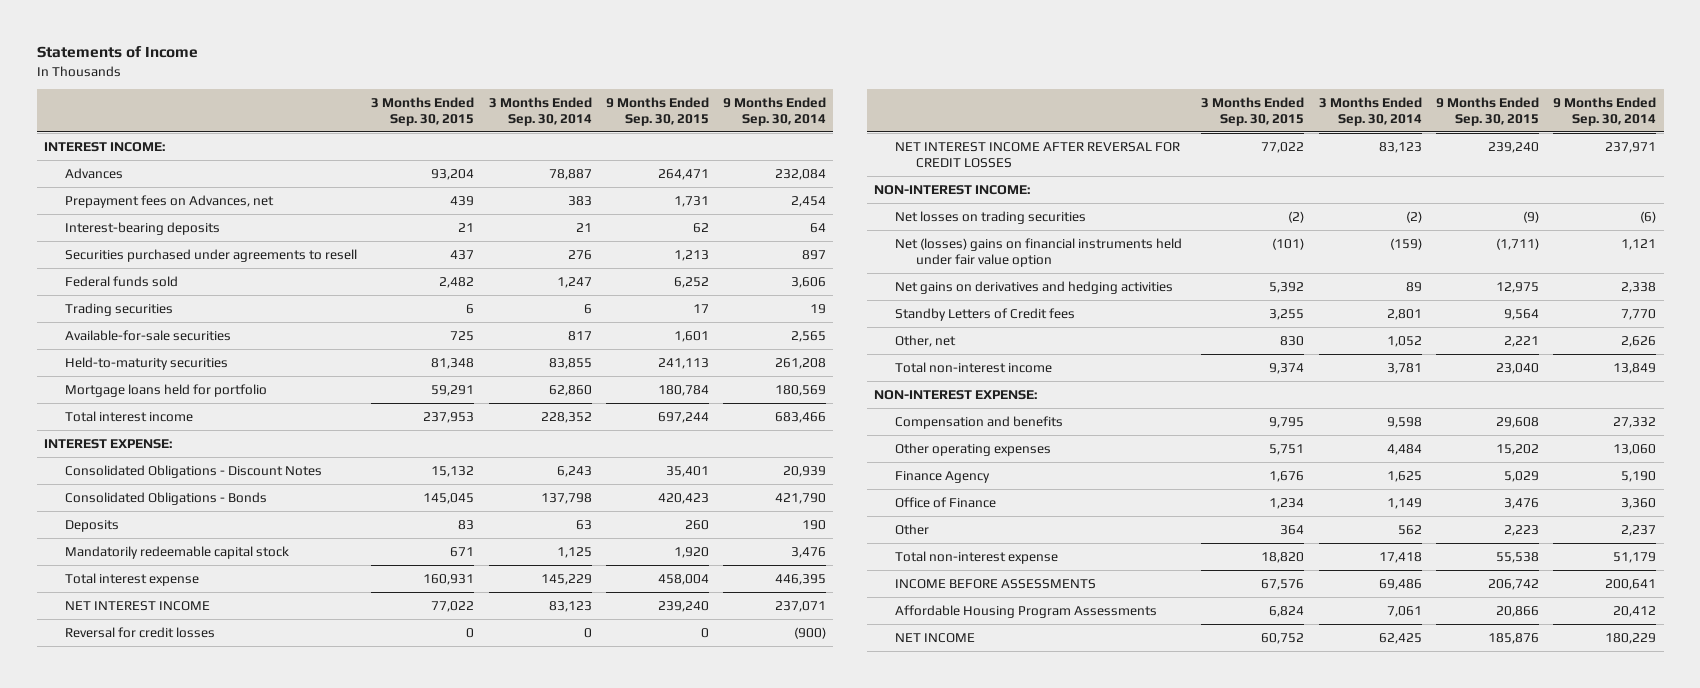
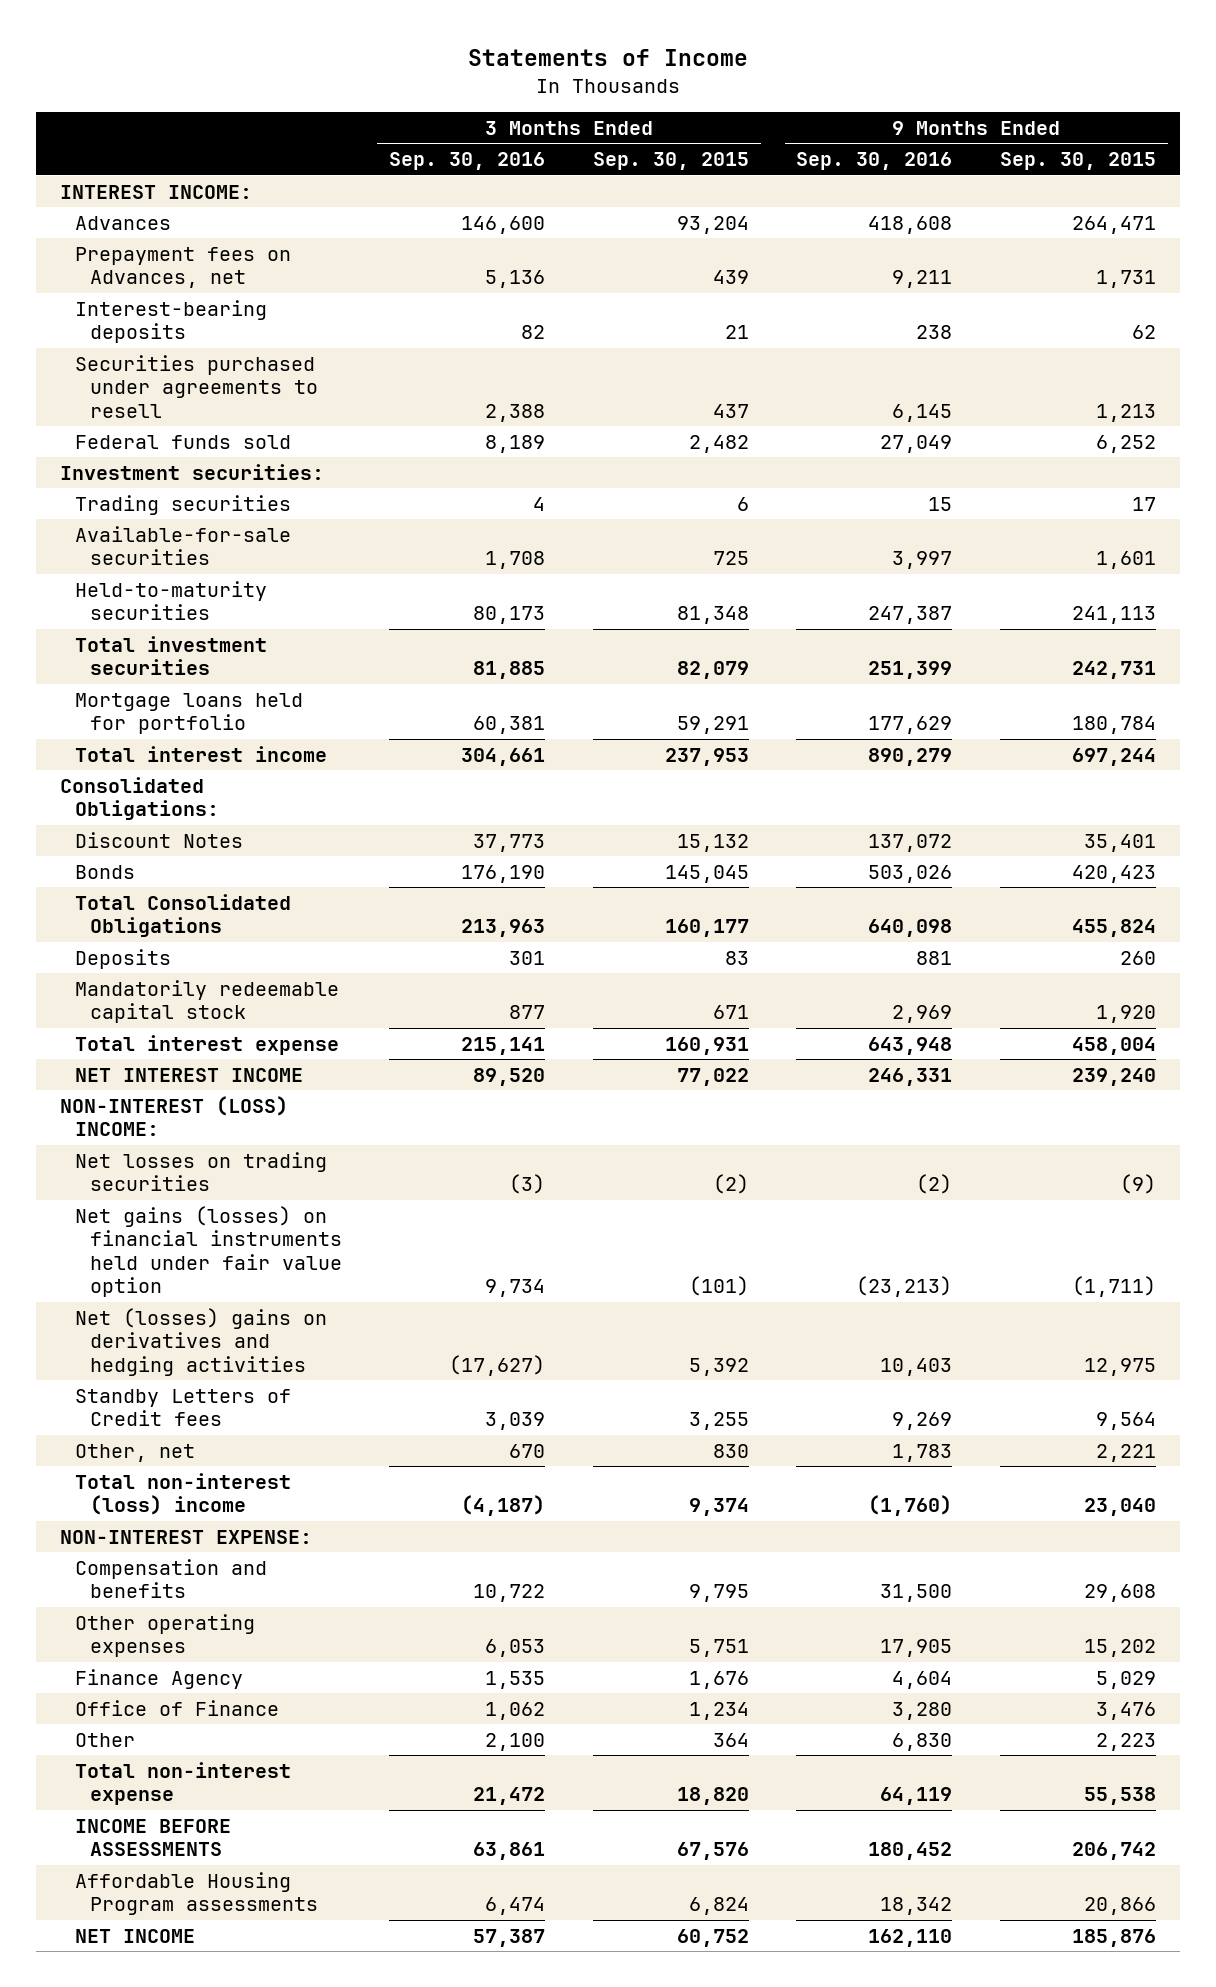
[488,96,592,126] 3 Months Ended Sep. 30, 2014 -> none
[723,96,827,126] 9 Months Ended Sep. 30, 2014 -> none
none -> [389,152,546,171] Sep. 30, 2016
none -> [796,152,953,171] Sep. 30, 2016
none -> [59,463,324,480] Investment securities:
none -> [74,635,267,676] Total investment securities
[43,438,172,449] INTEREST EXPENSE: -> none
none -> [59,776,219,821] Consolidated Obligations:
[64,464,322,478] Consolidated Obligations - Discount Notes -> [74,831,243,848] Discount Notes
[64,491,267,505] Consolidated Obligations - Bonds -> [74,864,135,879] Bonds
none -> [74,893,291,938] Total Consolidated Obligations
[64,626,215,638] Reversal for credit losses -> none
[895,141,1181,168] NET INTEREST INCOME AFTER REVERSAL FOR CREDIT LOSSES -> none
[873,184,1030,195] NON-INTEREST INCOME: -> [59,1095,288,1137] NON-INTEREST (LOSS) INCOME:
[895,237,1183,267] Net (losses) gains on financial instruments held under fair value option -> [74,1205,342,1298] Net gains (losses) on financial instruments held under fair value option
[895,280,1174,294] Net gains on derivatives and hedging activities -> [74,1307,327,1376] Net (losses) gains on derivatives and hedging activities
[895,361,1053,373] Total non-interest income -> [74,1472,291,1516] Total non-interest (loss) income
[895,604,1158,618] Affordable Housing Program Assessments -> [74,1871,318,1916] Affordable Housing Program assessments

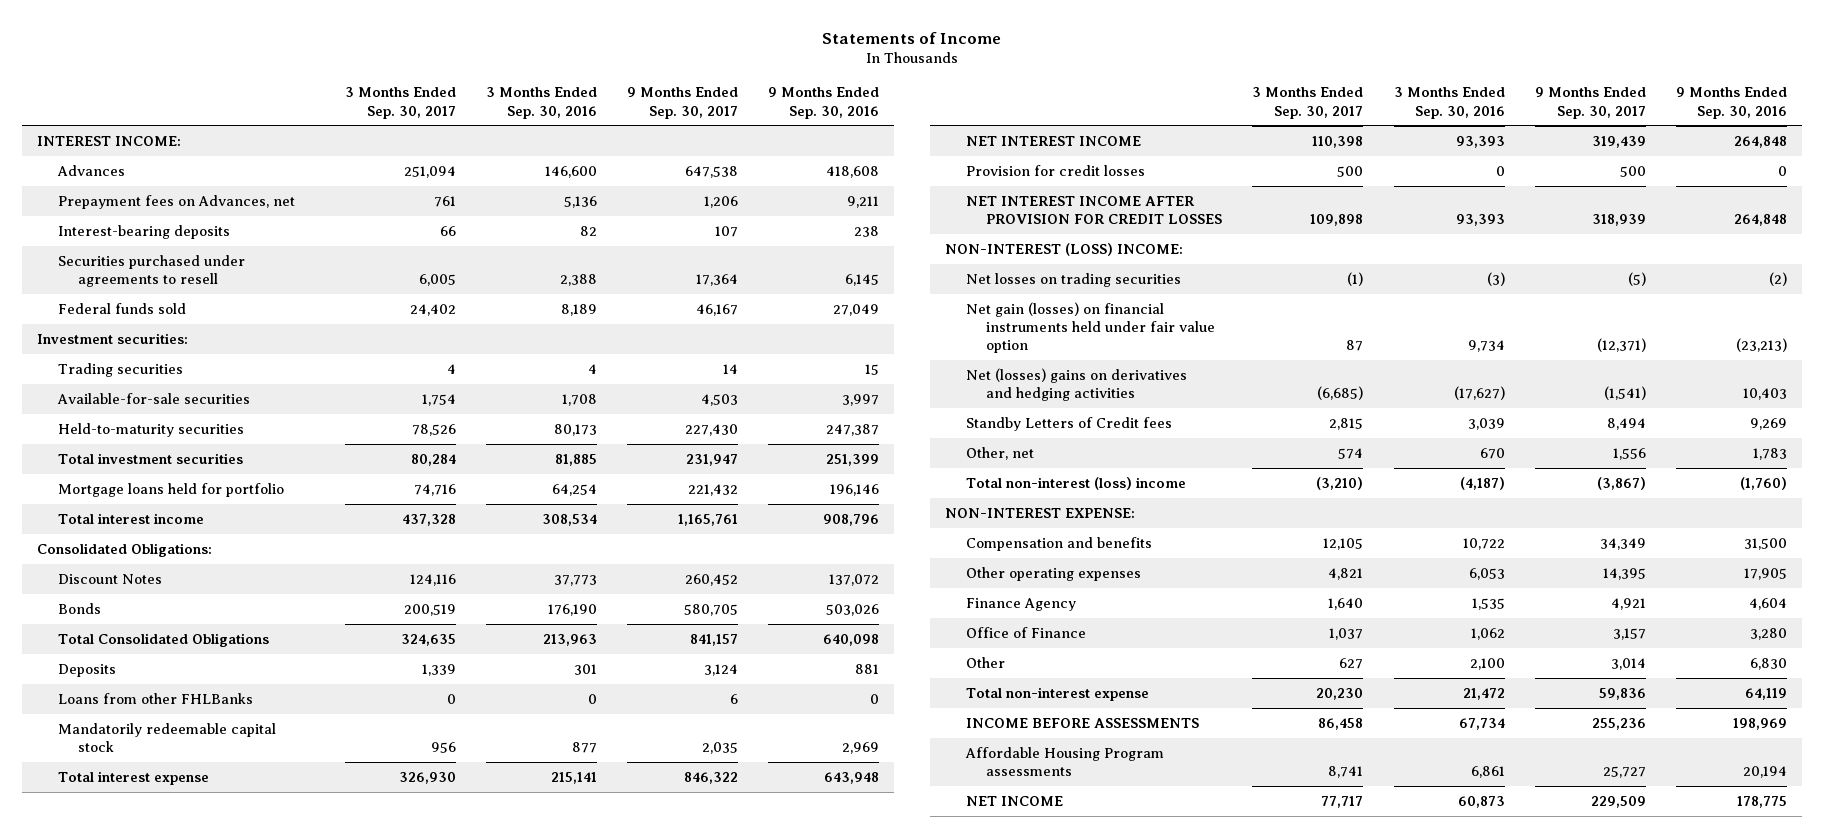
[592,152,749,171] Sep. 30, 2015 -> none
[999,152,1156,171] Sep. 30, 2015 -> none
none -> [344,87,456,119] 3 Months Ended Sep. 30, 2017
none -> [626,87,738,119] 9 Months Ended Sep. 30, 2017
[473,716,546,735] 60,381 -> [551,483,597,496] 64,254
[868,716,953,735] 177,629 -> [830,483,880,496] 196,146
[461,747,546,766] 304,661 -> [541,513,597,526] 308,534
[868,747,953,766] 890,279 -> [823,513,880,526] 908,796
none -> [57,692,253,704] Loans from other FHLBanks
[473,1067,546,1086] 89,520 -> [1455,135,1505,148] 93,393
[868,1067,953,1086] 246,331 -> [1734,135,1788,148] 264,848
none -> [965,164,1145,176] Provision for credit losses
none -> [965,195,1223,224] NET INTEREST INCOME AFTER PROVISION FOR CREDIT LOSSES
[74,1205,342,1298] Net gains (losses) on financial instruments held under fair value option -> [965,301,1216,354] Net gain (losses) on financial instruments held under fair value option
[473,1842,546,1861] 63,861 -> [1458,717,1505,730] 67,734
[868,1842,953,1861] 180,452 -> [1733,717,1788,730] 198,969
[485,1897,546,1916] 6,474 -> [1470,765,1505,778] 6,861
[880,1897,953,1916] 18,342 -> [1743,765,1788,778] 20,194
[473,1928,546,1947] 57,387 -> [1457,795,1505,808] 60,873
[868,1928,953,1947] 162,110 -> [1737,795,1788,808] 178,775

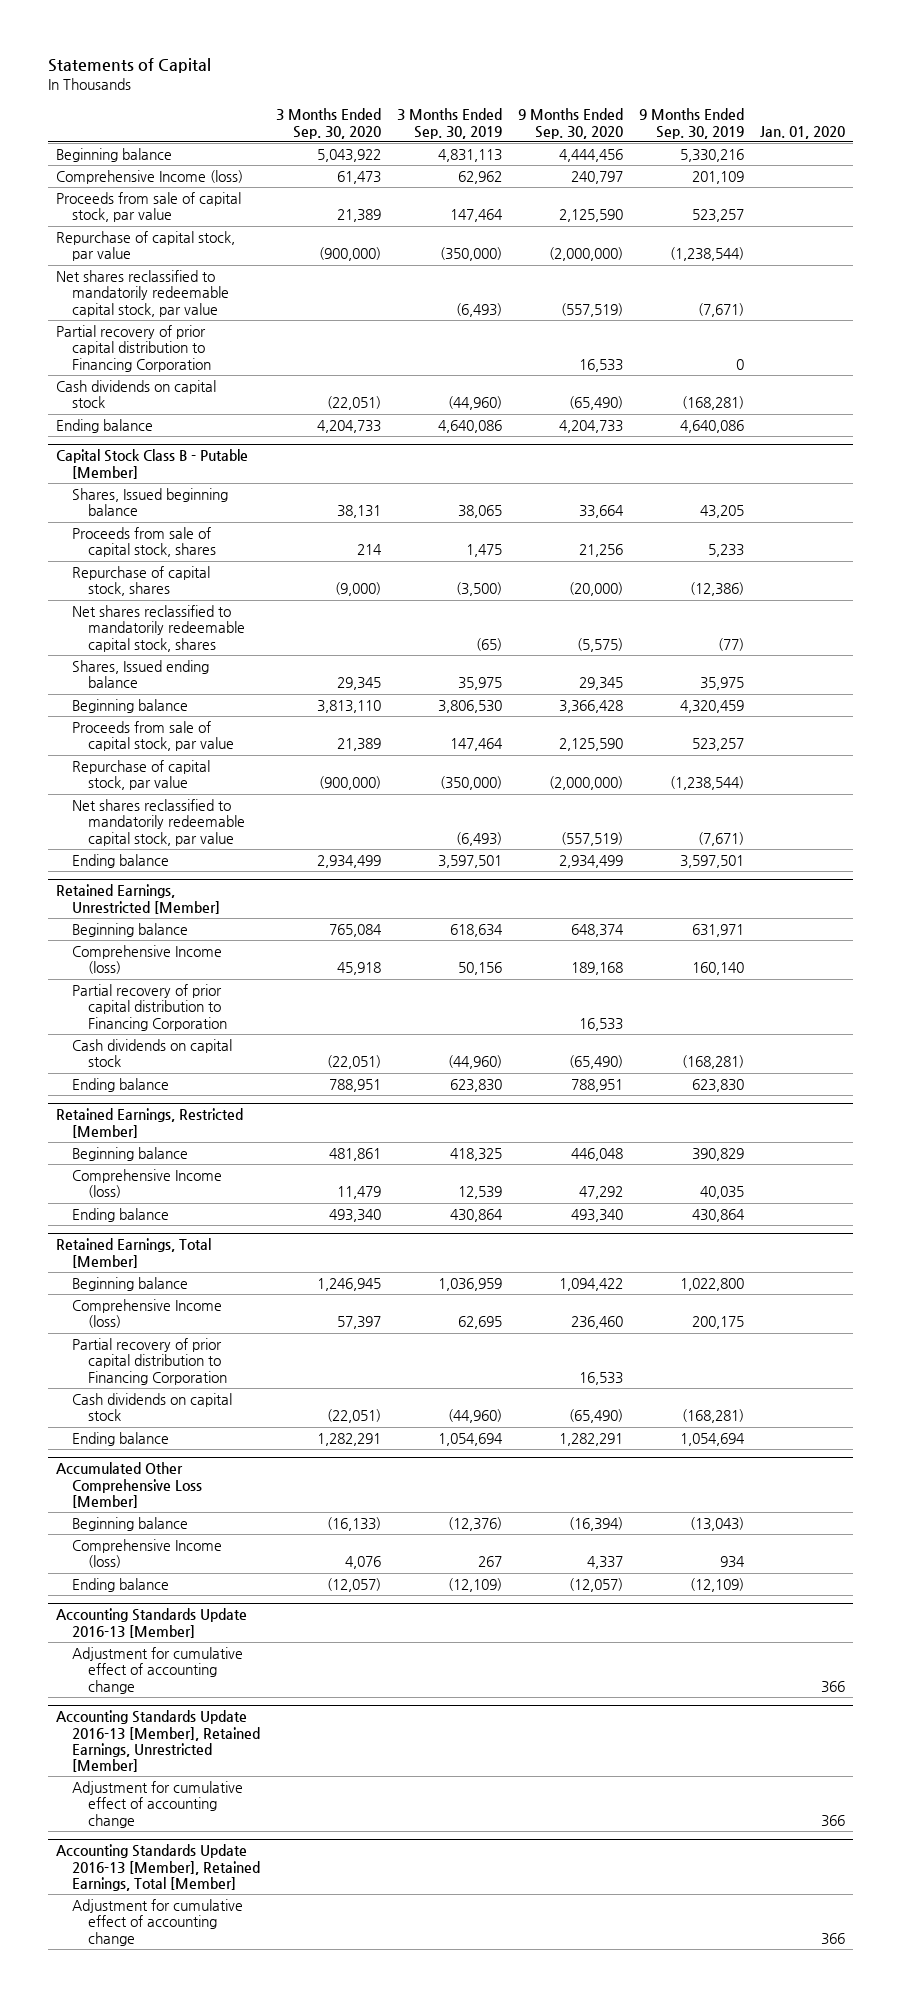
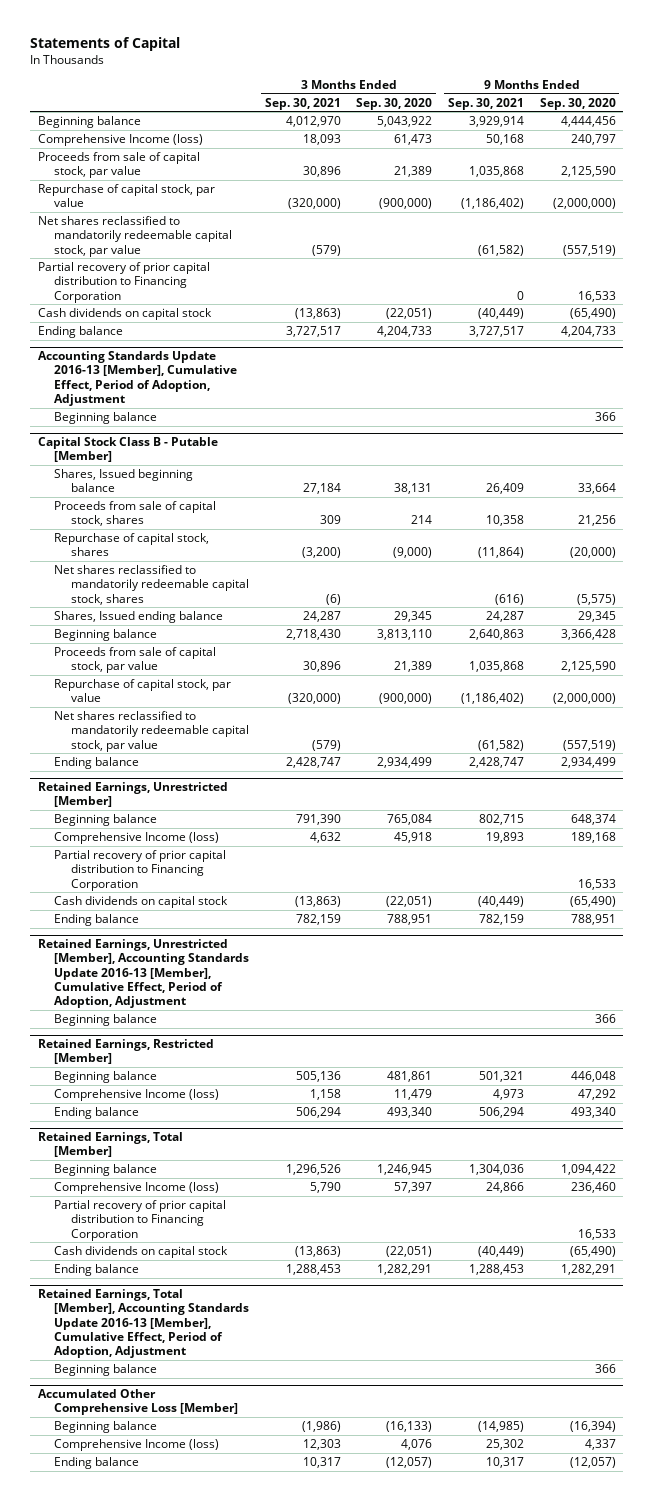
[396,108,502,139] 3 Months Ended Sep. 30, 2019 -> none
[638,108,744,139] 9 Months Ended Sep. 30, 2019 -> none
[759,125,845,139] Jan. 01, 2020 -> none
none -> [264,97,341,110] Sep. 30, 2021
none -> [447,97,524,110] Sep. 30, 2021
none -> [37,351,238,406] Accounting Standards Update 2016-13 [Member], Cumulative Effect, Period of Adoption, Adjustment
none -> [54,412,158,425] Beginning balance
none -> [37,939,250,1009] Retained Earnings, Unrestricted [Member], Accounting Standards Update 2016-13 [Member], Cumulative Effect, Period of Adoption, Adjustment
none -> [54,1014,158,1027] Beginning balance
none -> [37,1289,250,1359] Retained Earnings, Total [Member], Accounting Standards Update 2016-13 [Member], Cumulative Effect, Period of Adoption, Adjustment
none -> [54,1364,158,1377] Beginning balance
[56,1608,248,1638] Accounting Standards Update 2016-13 [Member] -> none
[71,1647,243,1694] Adjustment for cumulative effect of accounting change -> none
[56,1710,260,1773] Accounting Standards Update 2016-13 [Member], Retained Earnings, Unrestricted [Member] -> none
[71,1781,243,1828] Adjustment for cumulative effect of accounting change -> none
[56,1844,260,1891] Accounting Standards Update 2016-13 [Member], Retained Earnings, Total [Member] -> none
[71,1899,243,1946] Adjustment for cumulative effect of accounting change -> none

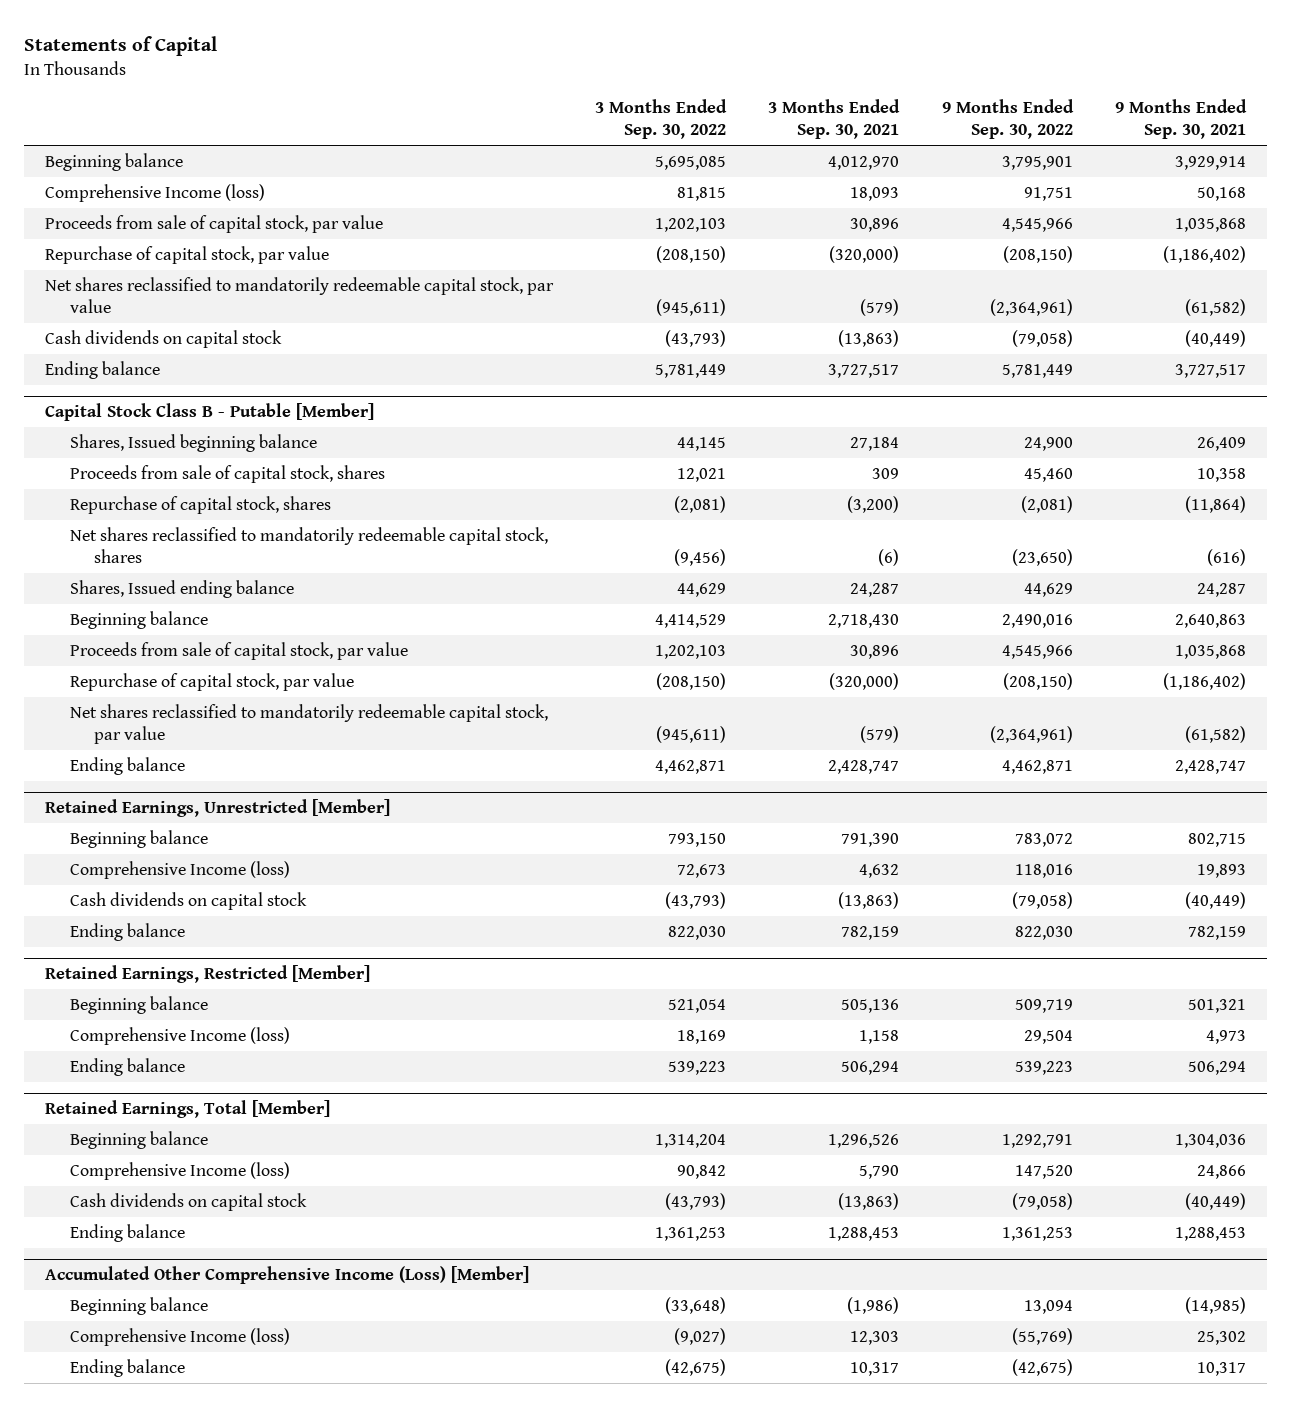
[356,97,433,110] Sep. 30, 2020 -> none
[539,97,616,110] Sep. 30, 2020 -> none
none -> [595,98,728,140] 3 Months Ended Sep. 30, 2022
none -> [941,98,1074,140] 9 Months Ended Sep. 30, 2022
[37,262,210,303] Partial recovery of prior capital distribution to Financing Corporation -> none
[37,351,238,406] Accounting Standards Update 2016-13 [Member], Cumulative Effect, Period of Adoption, Adjustment -> none
[54,412,158,425] Beginning balance -> none
[54,850,227,891] Partial recovery of prior capital distribution to Financing Corporation -> none
[37,939,250,1009] Retained Earnings, Unrestricted [Member], Accounting Standards Update 2016-13 [Member], Cumulative Effect, Period of Adoption, Adjustment -> none
[54,1014,158,1027] Beginning balance -> none
[54,1200,227,1241] Partial recovery of prior capital distribution to Financing Corporation -> none
[37,1289,250,1359] Retained Earnings, Total [Member], Accounting Standards Update 2016-13 [Member], Cumulative Effect, Period of Adoption, Adjustment -> none
[54,1364,158,1377] Beginning balance -> none
[37,1389,239,1416] Accumulated Other Comprehensive Loss [Member] -> [45,1265,530,1284] Accumulated Other Comprehensive Income (Loss) [Member]

